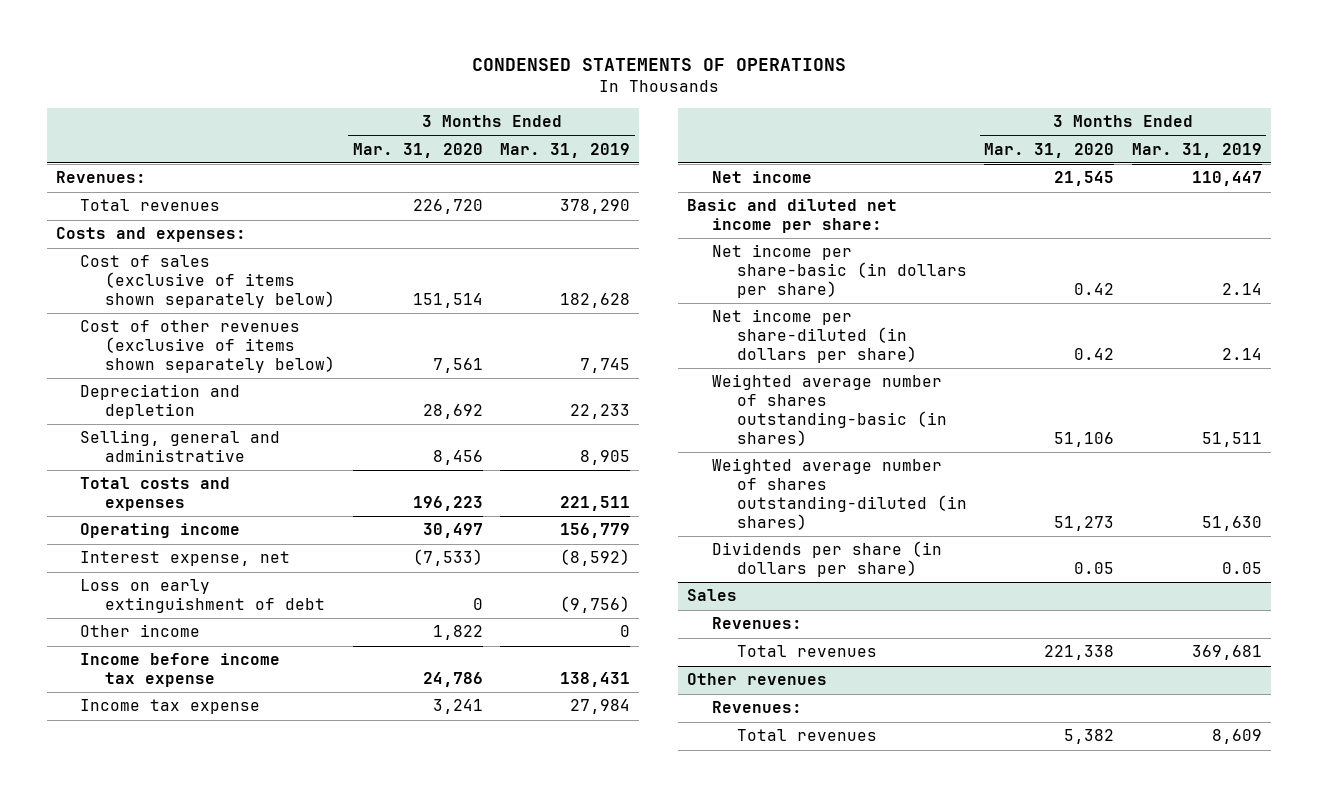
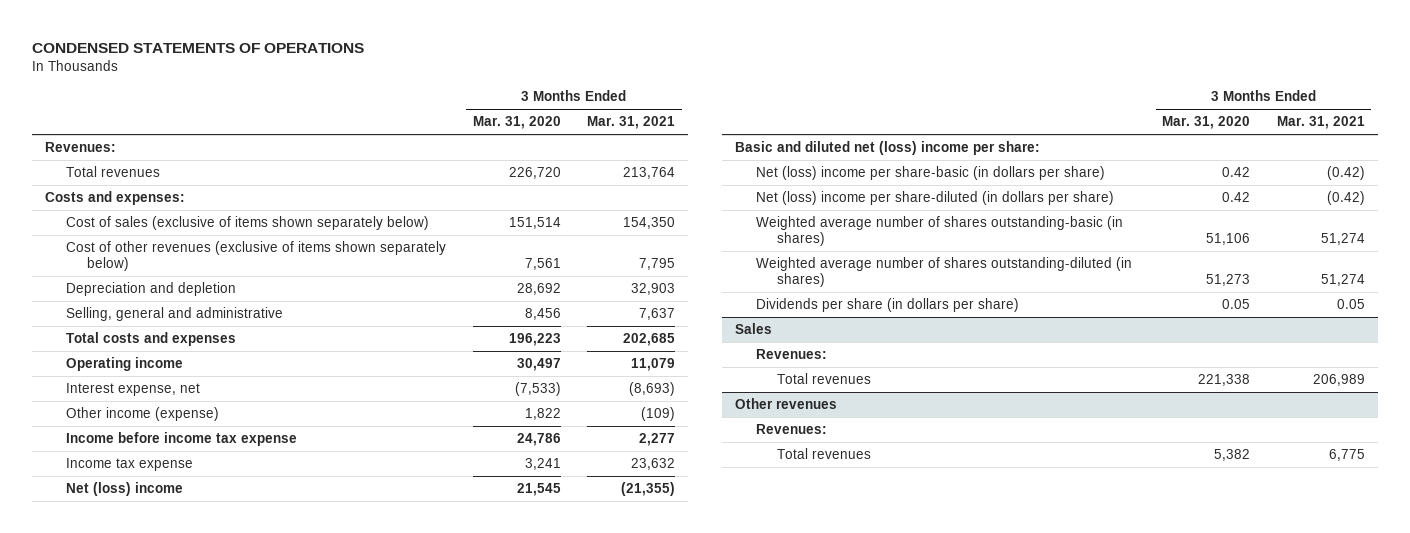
[500,142,631,158] Mar. 31, 2019 -> none
none -> [587,116,676,130] Mar. 31, 2021
[80,579,326,614] Loss on early extinguishment of debt -> none
[80,624,201,638] Other income -> [66,407,220,422] Other income (expense)
[711,171,812,184] Net income -> [66,482,184,497] Net (loss) income
[687,199,898,234] Basic and diluted net income per share: -> [734,141,1040,156] Basic and diluted net (loss) income per share:
[711,244,967,299] Net income per share-basic (in dollars per share) -> [755,166,1105,181] Net (loss) income per share-basic (in dollars per share)
[711,309,917,364] Net income per share-diluted (in dollars per share) -> [755,191,1114,206] Net (loss) income per share-diluted (in dollars per share)

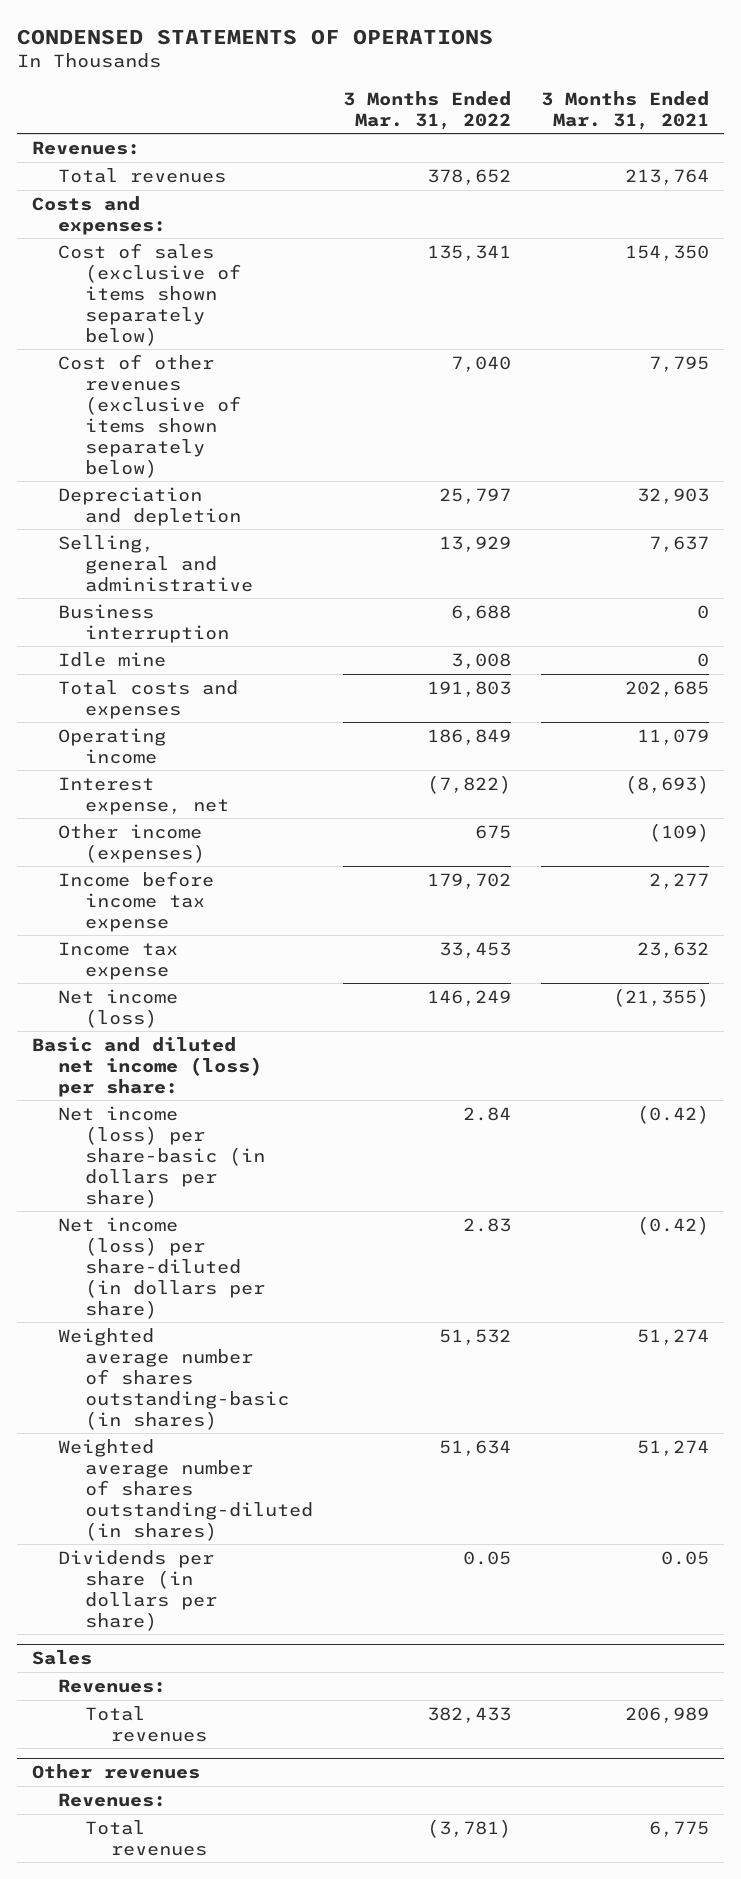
[472,116,561,130] Mar. 31, 2020 -> none
none -> [342,90,511,130] 3 Months Ended Mar. 31, 2022
none -> [58,603,229,643] Business interruption
none -> [58,651,167,667] Idle mine
[66,407,220,422] Other income (expense) -> [58,823,205,863] Other income (expenses)
[66,482,184,497] Net (loss) income -> [58,988,179,1028] Net income (loss)
[734,141,1040,156] Basic and diluted net (loss) income per share: -> [31,1036,263,1097] Basic and diluted net income (loss) per share:
[755,166,1105,181] Net (loss) income per share-basic (in dollars per share) -> [58,1105,265,1208] Net income (loss) per share-basic (in dollars per share)
[755,191,1114,206] Net (loss) income per share-diluted (in dollars per share) -> [58,1216,265,1319] Net income (loss) per share-diluted (in dollars per share)

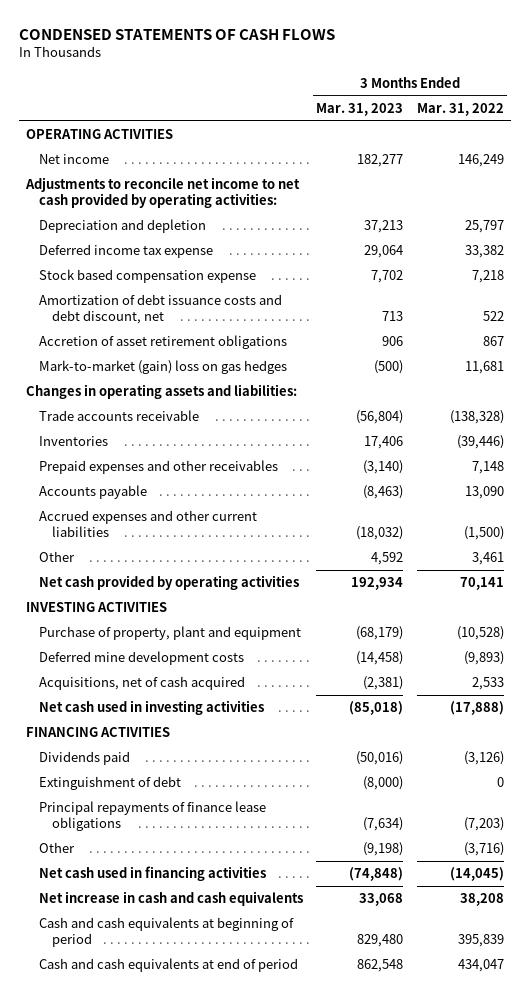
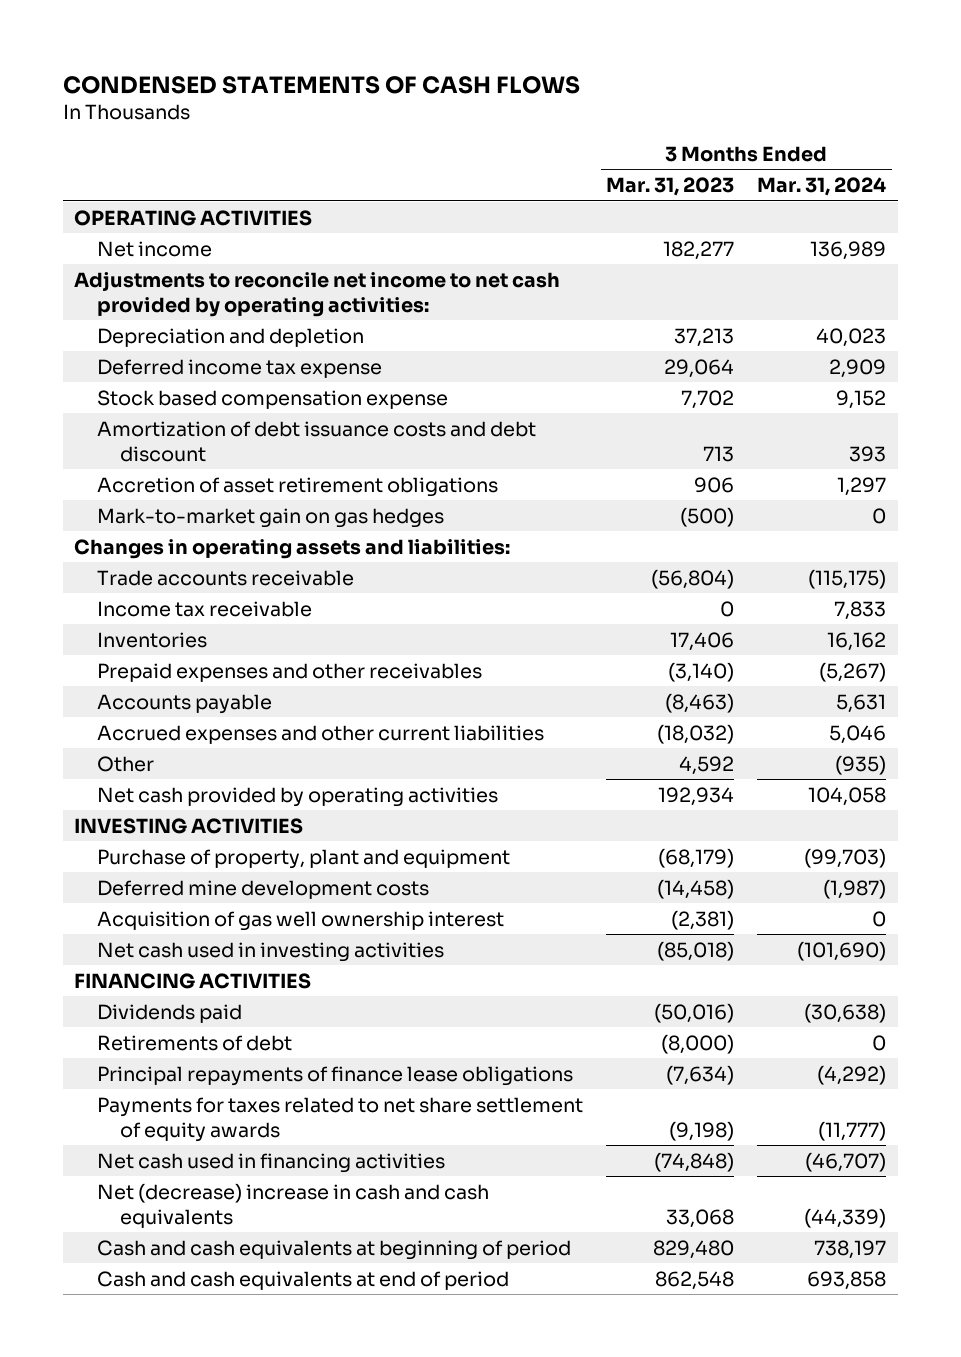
[416,103,504,117] Mar. 31, 2022 -> none
none -> [757,177,887,197] Mar. 31, 2024
[39,294,283,325] Amortization of debt issuance costs and debt discount, net -> [97,420,537,462] Amortization of debt issuance costs and debt discount
[39,360,288,375] Mark-to-market (gain) loss on gas hedges -> [97,507,445,528] Mark-to-market gain on gas hedges
none -> [97,600,313,617] Income tax receivable
[39,676,246,691] Acquisitions, net of cash acquired -> [97,910,505,931] Acquisition of gas well ownership interest
[39,776,182,791] Extinguishment of debt -> [97,1034,293,1051] Retirements of debt
[39,842,76,854] Other -> [97,1096,584,1142] Payments for taxes related to net share settlement of equity awards
[39,891,304,907] Net increase in cash and cash equivalents -> [97,1182,490,1228] Net (decrease) increase in cash and cash equivalents

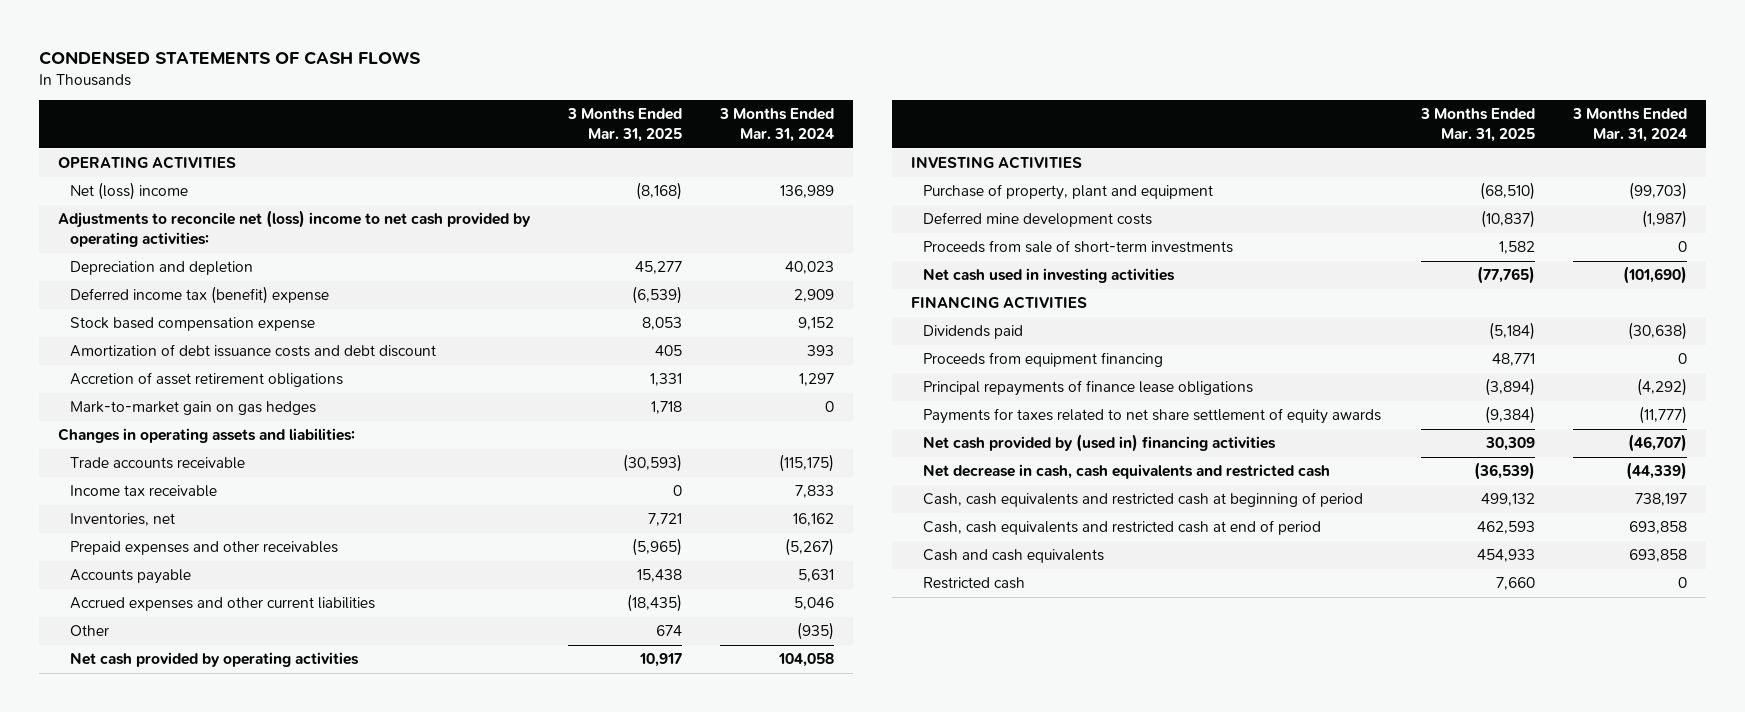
[606,177,735,197] Mar. 31, 2023 -> none
none -> [567,108,683,143] 3 Months Ended Mar. 31, 2025
[97,240,213,257] Net income -> [70,182,189,201] Net (loss) income
[74,270,561,317] Adjustments to reconcile net income to net cash provided by operating activities: -> [58,210,532,247] Adjustments to reconcile net (loss) income to net cash provided by operating activities:
[97,358,383,378] Deferred income tax expense -> [70,286,330,305] Deferred income tax (benefit) expense
[97,631,208,648] Inventories -> [70,513,176,527] Inventories, net
[97,910,505,931] Acquisition of gas well ownership interest -> none
none -> [922,240,1233,254] Proceeds from sale of short-term investments
[97,1034,293,1051] Retirements of debt -> none
none -> [922,352,1163,368] Proceeds from equipment financing
[97,1152,446,1173] Net cash used in financing activities -> [922,434,1276,453] Net cash provided by (used in) financing activities
[97,1182,490,1228] Net (decrease) increase in cash and cash equivalents -> [922,464,1330,480] Net decrease in cash, cash equivalents and restricted cash
[97,1239,572,1260] Cash and cash equivalents at beginning of period -> [922,492,1363,508] Cash, cash equivalents and restricted cash at beginning of period
[97,1270,510,1290] Cash and cash equivalents at end of period -> [922,520,1321,536] Cash, cash equivalents and restricted cash at end of period
none -> [922,549,1104,564] Cash and cash equivalents
none -> [922,577,1025,590] Restricted cash

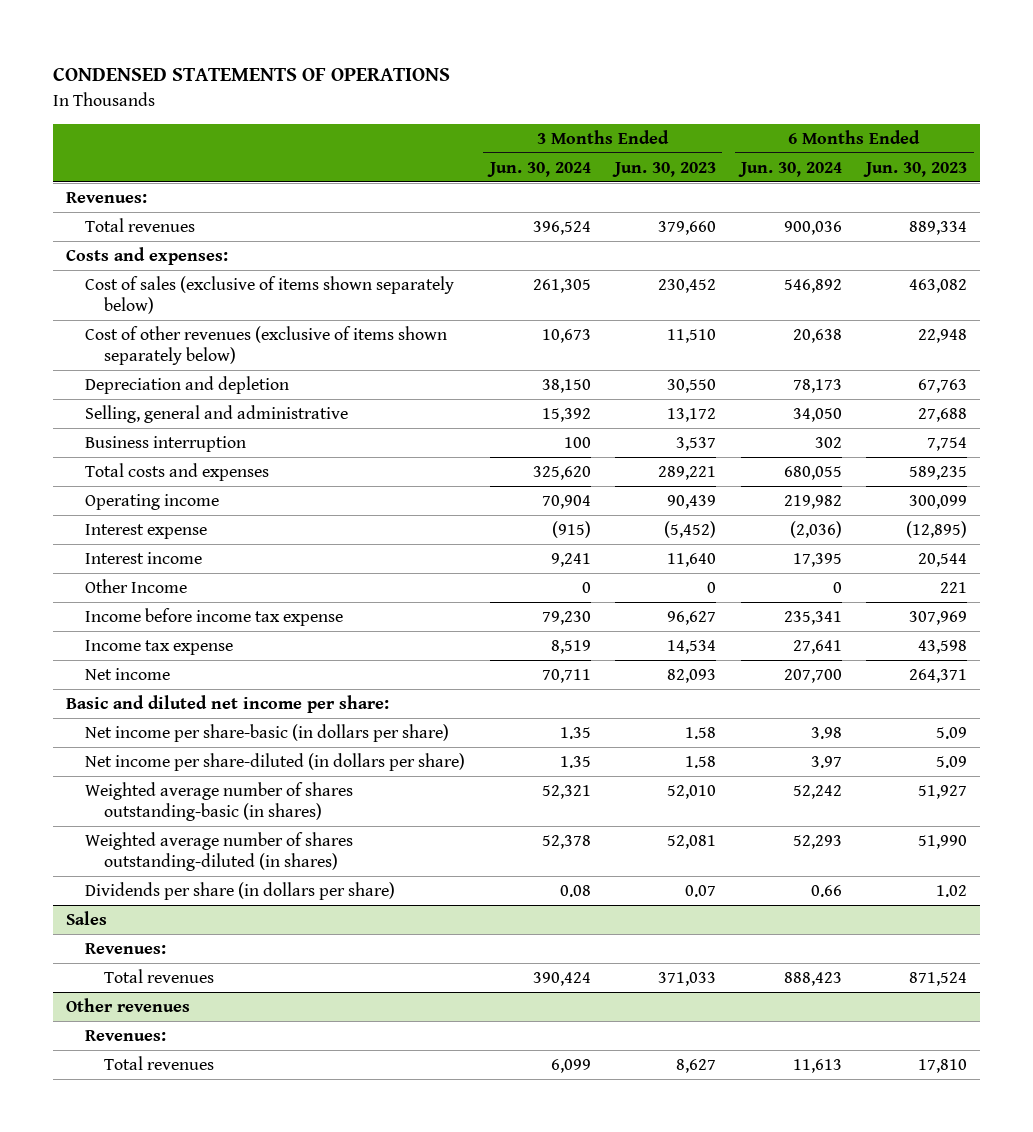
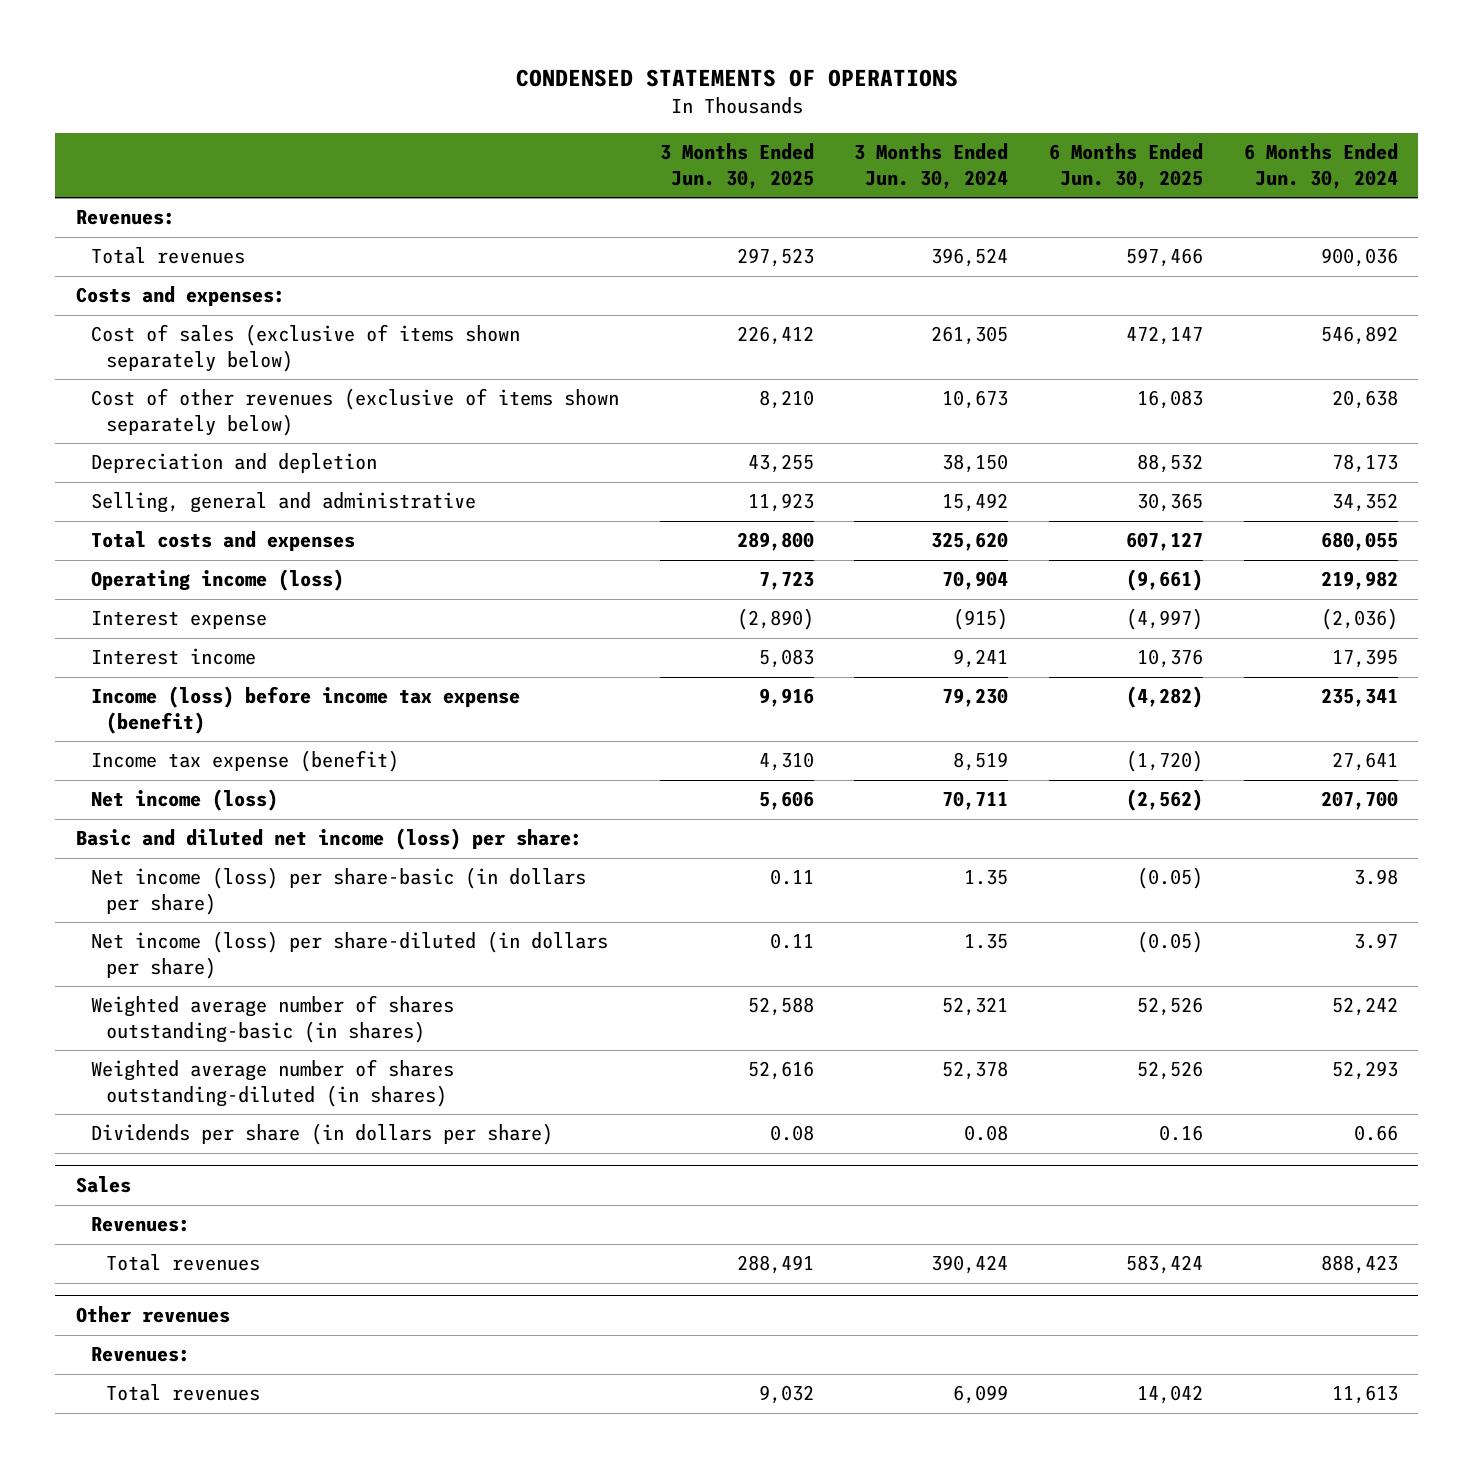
[612,161,717,177] Jun. 30, 2023 -> none
[863,161,968,177] Jun. 30, 2023 -> none
none -> [659,143,814,189] 3 Months Ended Jun. 30, 2025
none -> [1049,143,1204,189] 6 Months Ended Jun. 30, 2025
[84,436,246,453] Business interruption -> none
[541,408,591,423] 15,392 -> [942,493,1009,513] 15,492
[792,408,842,423] 34,050 -> [1331,493,1398,513] 34,352
[84,494,219,511] Operating income -> [91,569,345,592] Operating income (loss)
[84,579,187,594] Other Income -> none
[84,608,343,627] Income before income tax expense -> [91,686,521,734] Income (loss) before income tax expense (benefit)
[84,640,233,656] Income tax expense -> [91,750,400,773] Income tax expense (benefit)
[84,668,170,681] Net income -> [91,789,279,812] Net income (loss)
[65,695,389,714] Basic and diluted net income per share: -> [75,828,582,851] Basic and diluted net income (loss) per share:
[84,724,449,743] Net income per share-basic (in dollars per share) -> [91,867,587,915] Net income (loss) per share-basic (in dollars per share)
[84,753,465,772] Net income per share-diluted (in dollars per share) -> [91,931,609,979] Net income (loss) per share-diluted (in dollars per share)

